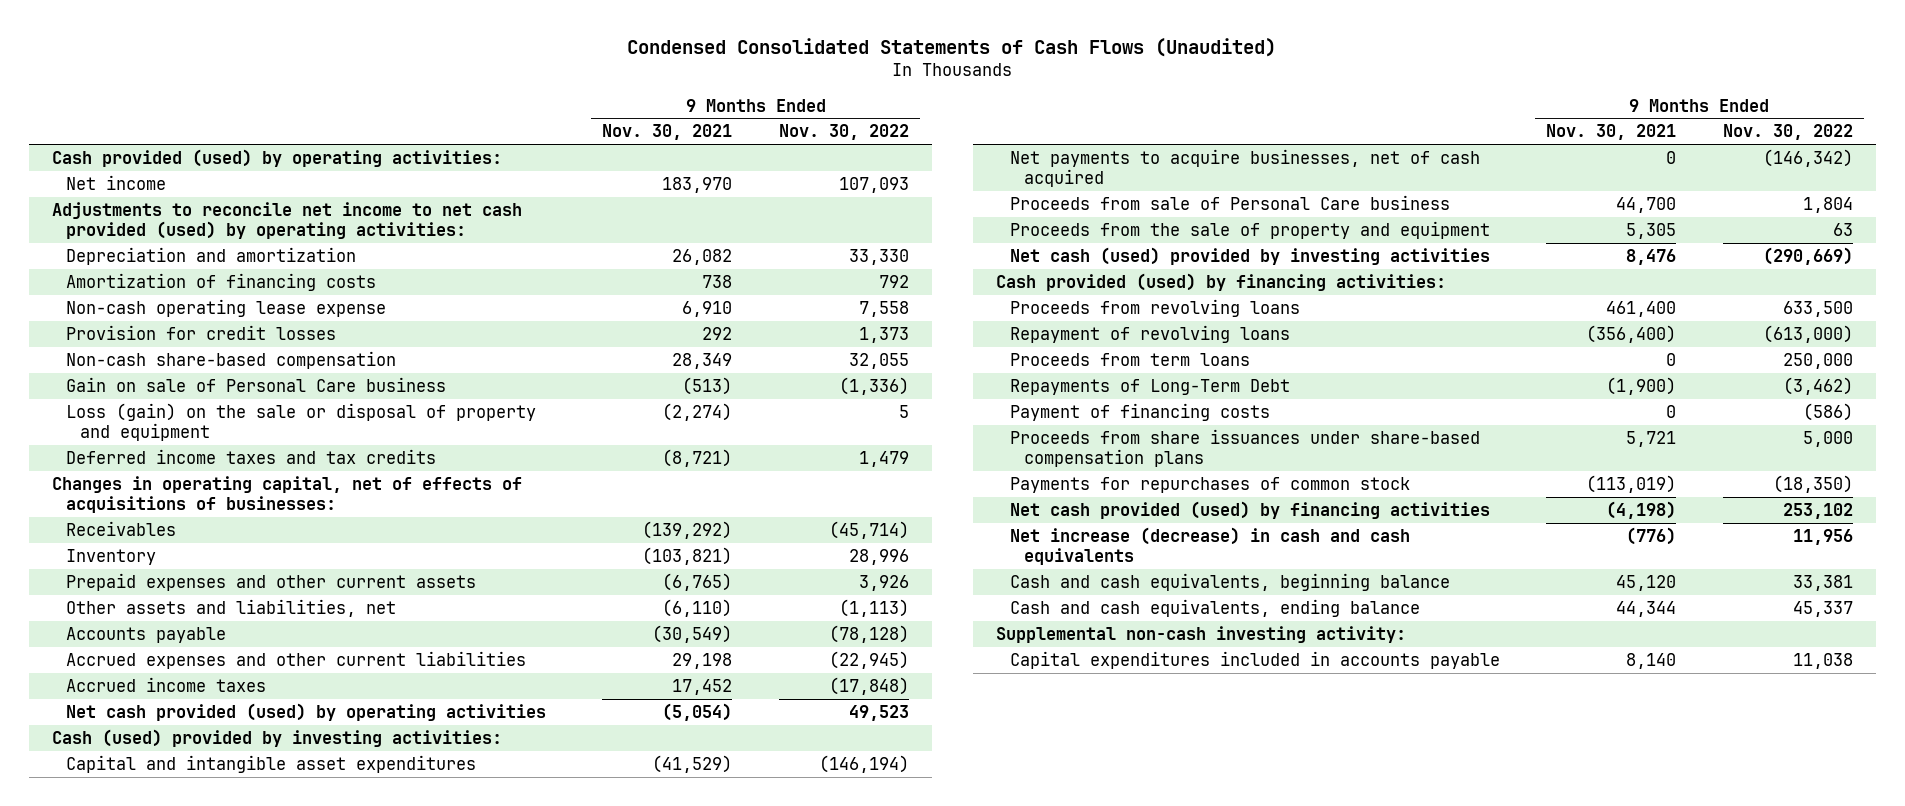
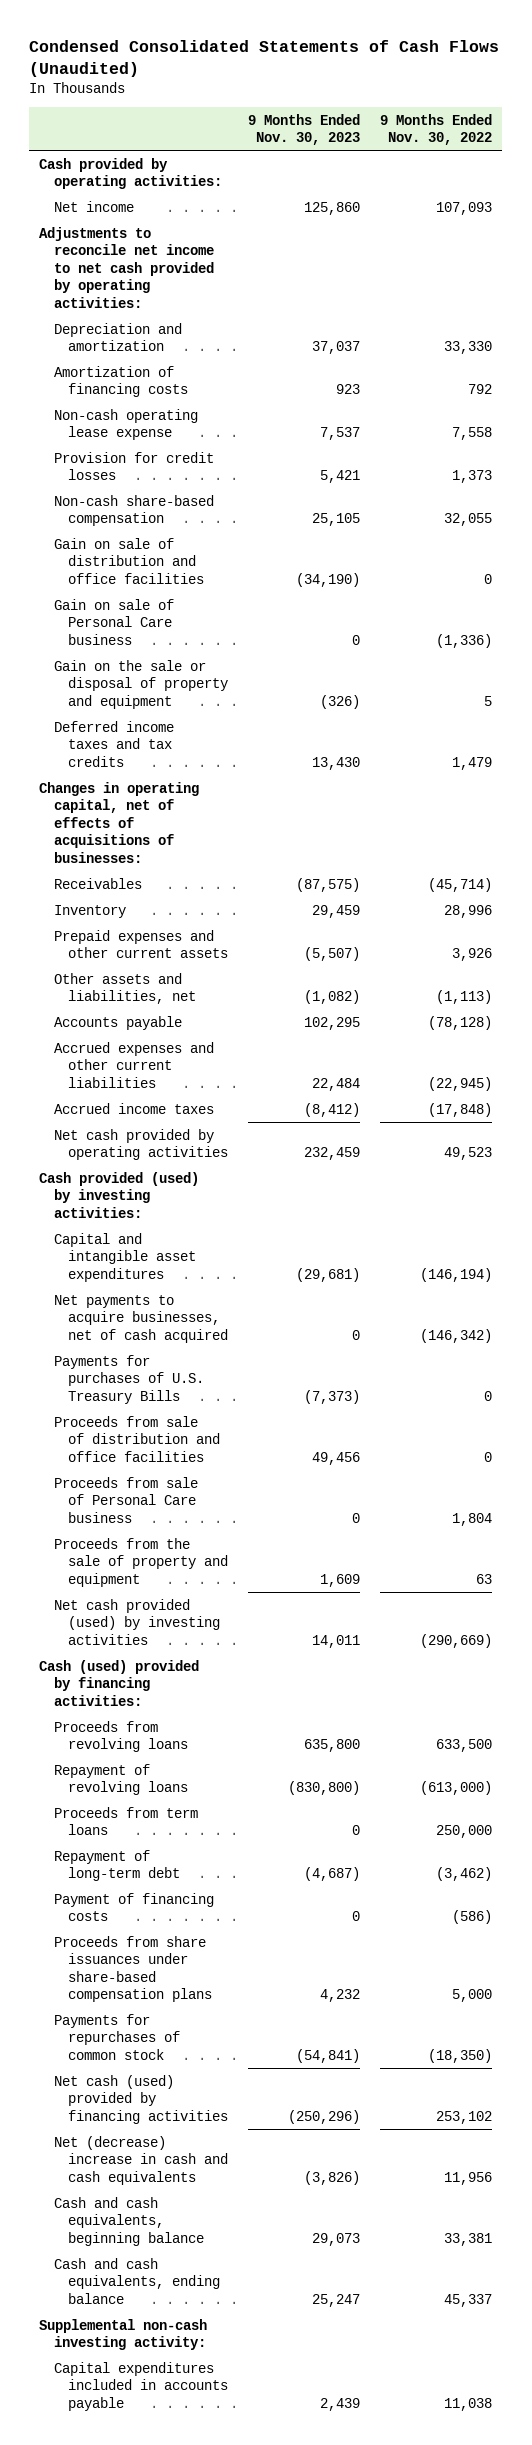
[602,124,733,141] Nov. 30, 2021 -> none
none -> [248,113,361,146] 9 Months Ended Nov. 30, 2023
[52,148,503,167] Cash provided (used) by operating activities: -> [39,157,222,190] Cash provided by operating activities:
[52,201,523,240] Adjustments to reconcile net income to net cash provided (used) by operating activities: -> [39,226,214,308] Adjustments to reconcile net income to net cash provided by operating activities:
none -> [53,537,205,584] Gain on sale of distribution and office facilities
[66,402,537,442] Loss (gain) on the sale or disposal of property and equipment -> [53,659,229,709] Gain on the sale or disposal of property and equipment
[66,702,547,721] Net cash provided (used) by operating activities -> [53,1128,229,1161] Net cash provided by operating activities
[52,728,503,747] Cash (used) provided by investing activities: -> [39,1171,200,1218] Cash provided (used) by investing activities:
none -> [53,1354,205,1404] Payments for purchases of U.S. Treasury Bills
none -> [53,1415,221,1462] Proceeds from sale of distribution and office facilities
[1009,246,1490,265] Net cash (used) provided by investing activities -> [53,1598,221,1645] Net cash provided (used) by investing activities
[995,272,1446,291] Cash provided (used) by financing activities: -> [39,1659,200,1706] Cash (used) provided by financing activities:
[1009,378,1290,395] Repayments of Long-Term Debt -> [53,1849,181,1882] Repayment of long-term debt
[1009,500,1490,519] Net cash provided (used) by financing activities -> [53,2074,229,2124] Net cash (used) provided by financing activities
[1009,526,1410,566] Net increase (decrease) in cash and cash equivalents -> [53,2135,229,2185] Net (decrease) increase in cash and cash equivalents

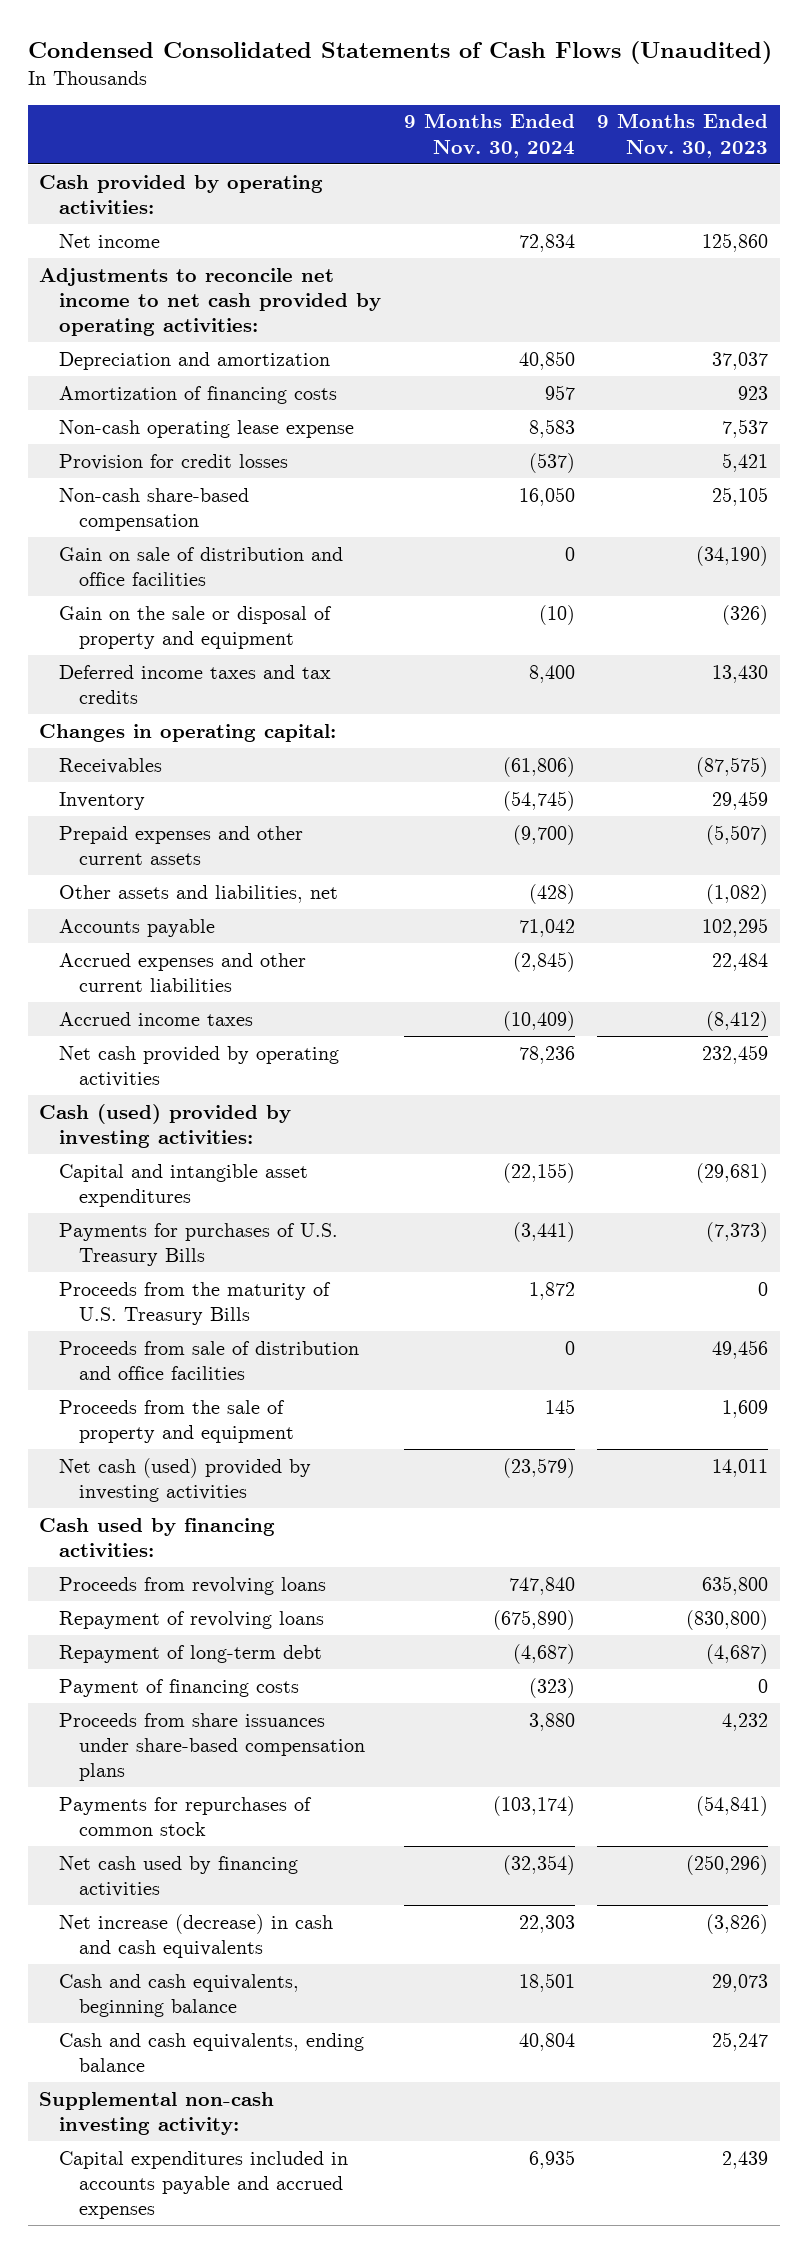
[380,113,493,146] 9 Months Ended Nov. 30, 2022 -> none
none -> [403,113,575,158] 9 Months Ended Nov. 30, 2024
[53,598,174,645] Gain on sale of Personal Care business -> none
[39,781,200,863] Changes in operating capital, net of effects of acquisitions of businesses: -> [39,723,337,742] Changes in operating capital:
[39,1171,200,1218] Cash provided (used) by investing activities: -> [39,1103,292,1148] Cash (used) provided by investing activities:
[53,1294,229,1343] Net payments to acquire businesses, net of cash acquired -> none
none -> [59,1281,332,1325] Proceeds from the maturity of U.S. Treasury Bills
[53,1476,198,1523] Proceeds from sale of Personal Care business -> none
[53,1598,221,1645] Net cash provided (used) by investing activities -> [59,1457,312,1502] Net cash (used) provided by investing activities
[39,1659,200,1706] Cash (used) provided by financing activities: -> [39,1517,276,1557] Cash used by financing activities:
[53,1806,198,1836] Proceeds from term loans -> none
[53,2074,229,2124] Net cash (used) provided by financing activities -> [59,1855,299,1897] Net cash used by financing activities
[53,2135,229,2185] Net (decrease) increase in cash and cash equivalents -> [59,1913,334,1958] Net increase (decrease) in cash and cash equivalents
[53,2361,229,2411] Capital expenditures included in accounts payable -> [59,2150,349,2220] Capital expenditures included in accounts payable and accrued expenses

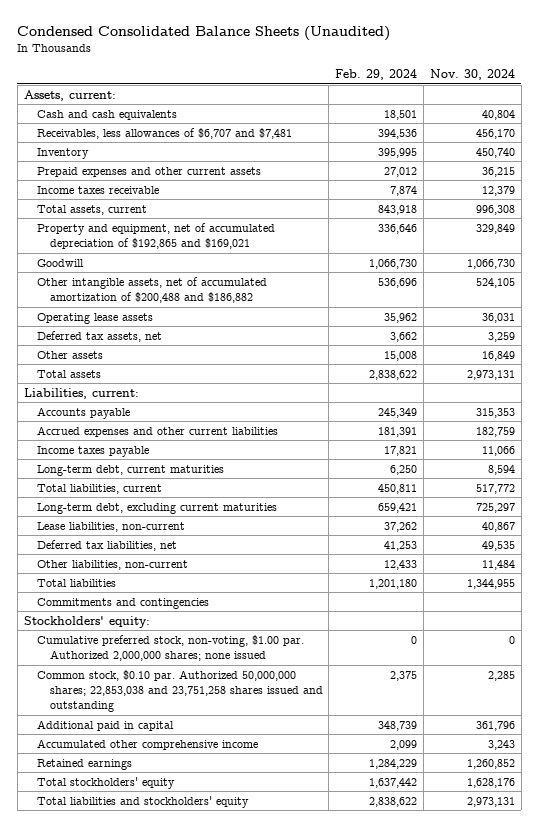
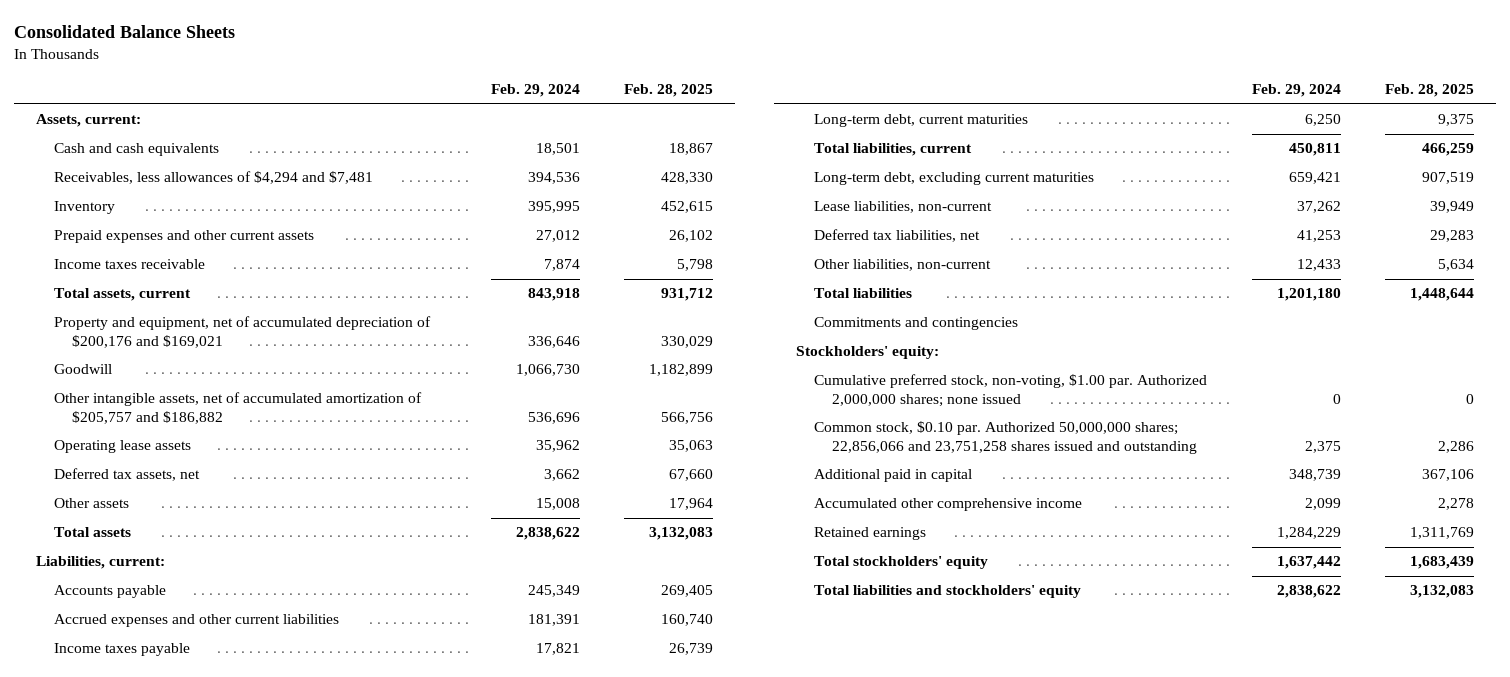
[17,25,391,41] Condensed Consolidated Balance Sheets (Unaudited) -> [13,25,235,39] Consolidated Balance Sheets
[429,69,515,81] Nov. 30, 2024 -> none
none -> [624,84,714,98] Feb. 28, 2025
[36,127,292,139] Receivables, less allowances of $6,707 and $7,481 -> [53,171,373,185] Receivables, less allowances of $4,294 and $7,481
[36,222,275,250] Property and equipment, net of accumulated depreciation of $192,865 and $169,021 -> [53,316,431,348] Property and equipment, net of accumulated depreciation of $200,176 and $169,021
[36,276,267,304] Other intangible assets, net of accumulated amortization of $200,488 and $186,882 -> [53,392,422,424] Other intangible assets, net of accumulated amortization of $205,757 and $186,882
[36,669,323,713] Common stock, $0.10 par. Authorized 50,000,000 shares; 22,853,038 and 23,751,258 shares issued and outstanding -> [814,421,1198,454] Common stock, $0.10 par. Authorized 50,000,000 shares; 22,856,066 and 23,751,258 shares issued and outstanding

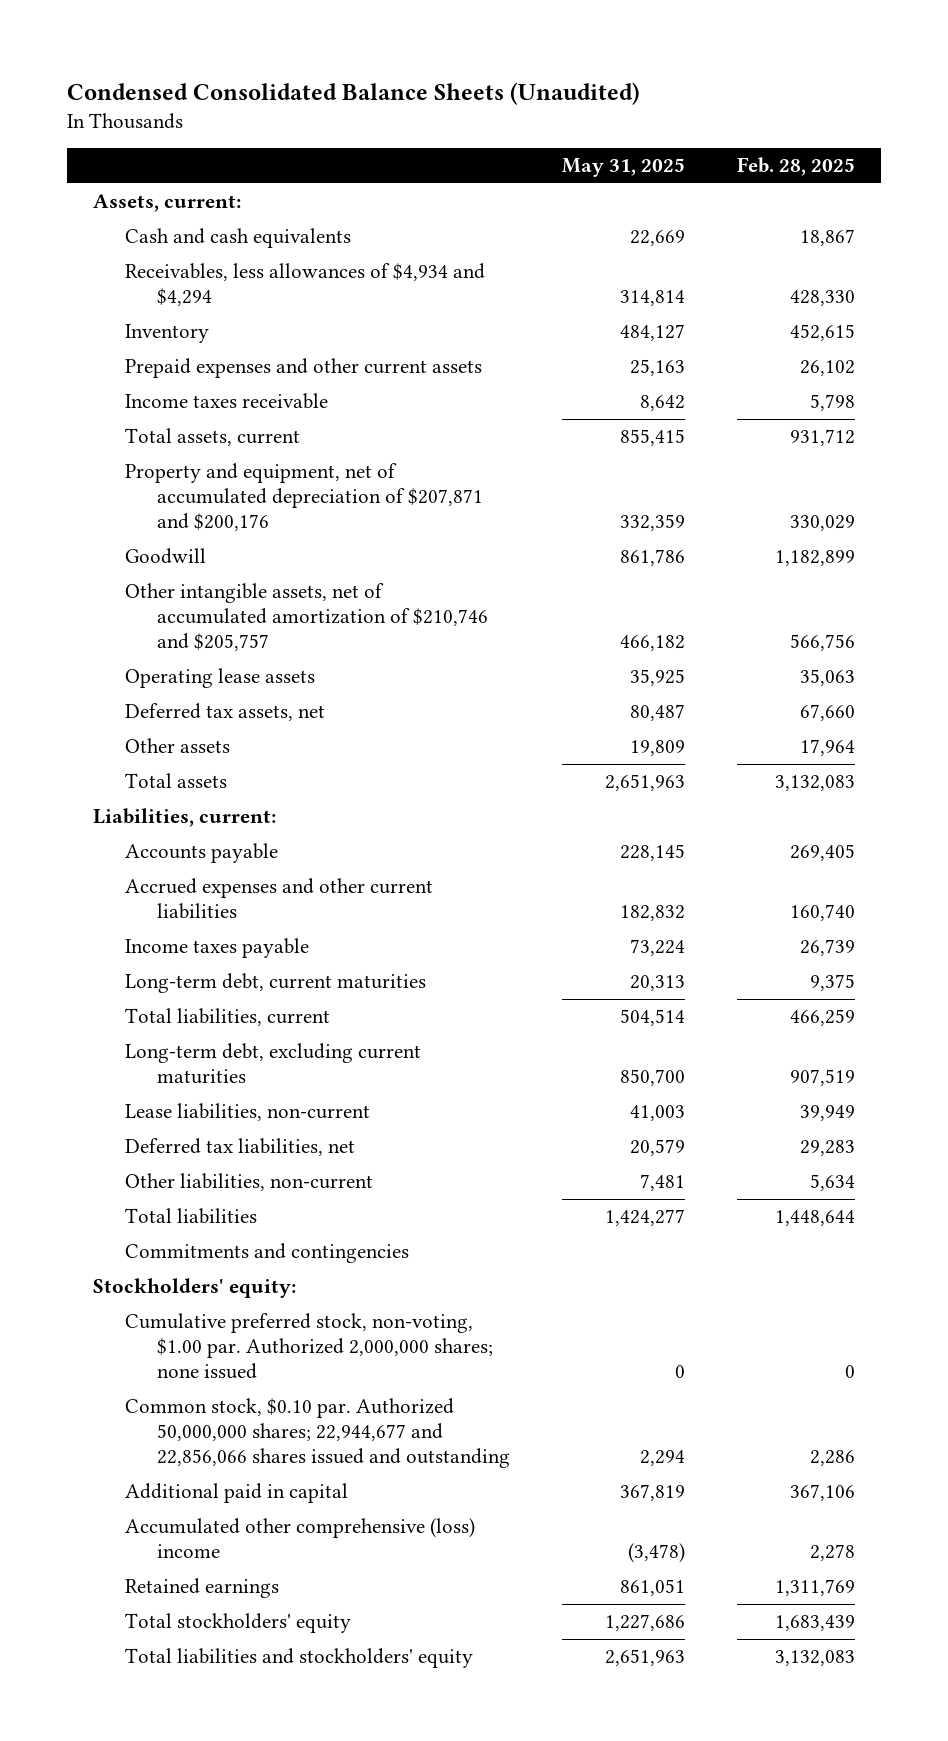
[13,25,235,39] Consolidated Balance Sheets -> [67,81,641,105] Condensed Consolidated Balance Sheets (Unaudited)
[490,84,580,98] Feb. 29, 2024 -> none
none -> [561,158,685,178] May 31, 2025
[53,171,373,185] Receivables, less allowances of $4,294 and $7,481 -> [124,263,485,307] Receivables, less allowances of $4,934 and $4,294
[53,316,431,348] Property and equipment, net of accumulated depreciation of $200,176 and $169,021 -> [124,463,483,532] Property and equipment, net of accumulated depreciation of $207,871 and $200,176
[53,392,422,424] Other intangible assets, net of accumulated amortization of $205,757 and $186,882 -> [124,583,488,652] Other intangible assets, net of accumulated amortization of $210,746 and $205,757
[814,421,1198,454] Common stock, $0.10 par. Authorized 50,000,000 shares; 22,856,066 and 23,751,258 shares issued and outstanding -> [124,1398,510,1469] Common stock, $0.10 par. Authorized 50,000,000 shares; 22,944,677 and 22,856,066 shares issued and outstanding
[814,498,1083,512] Accumulated other comprehensive income -> [124,1518,475,1559] Accumulated other comprehensive (loss) income

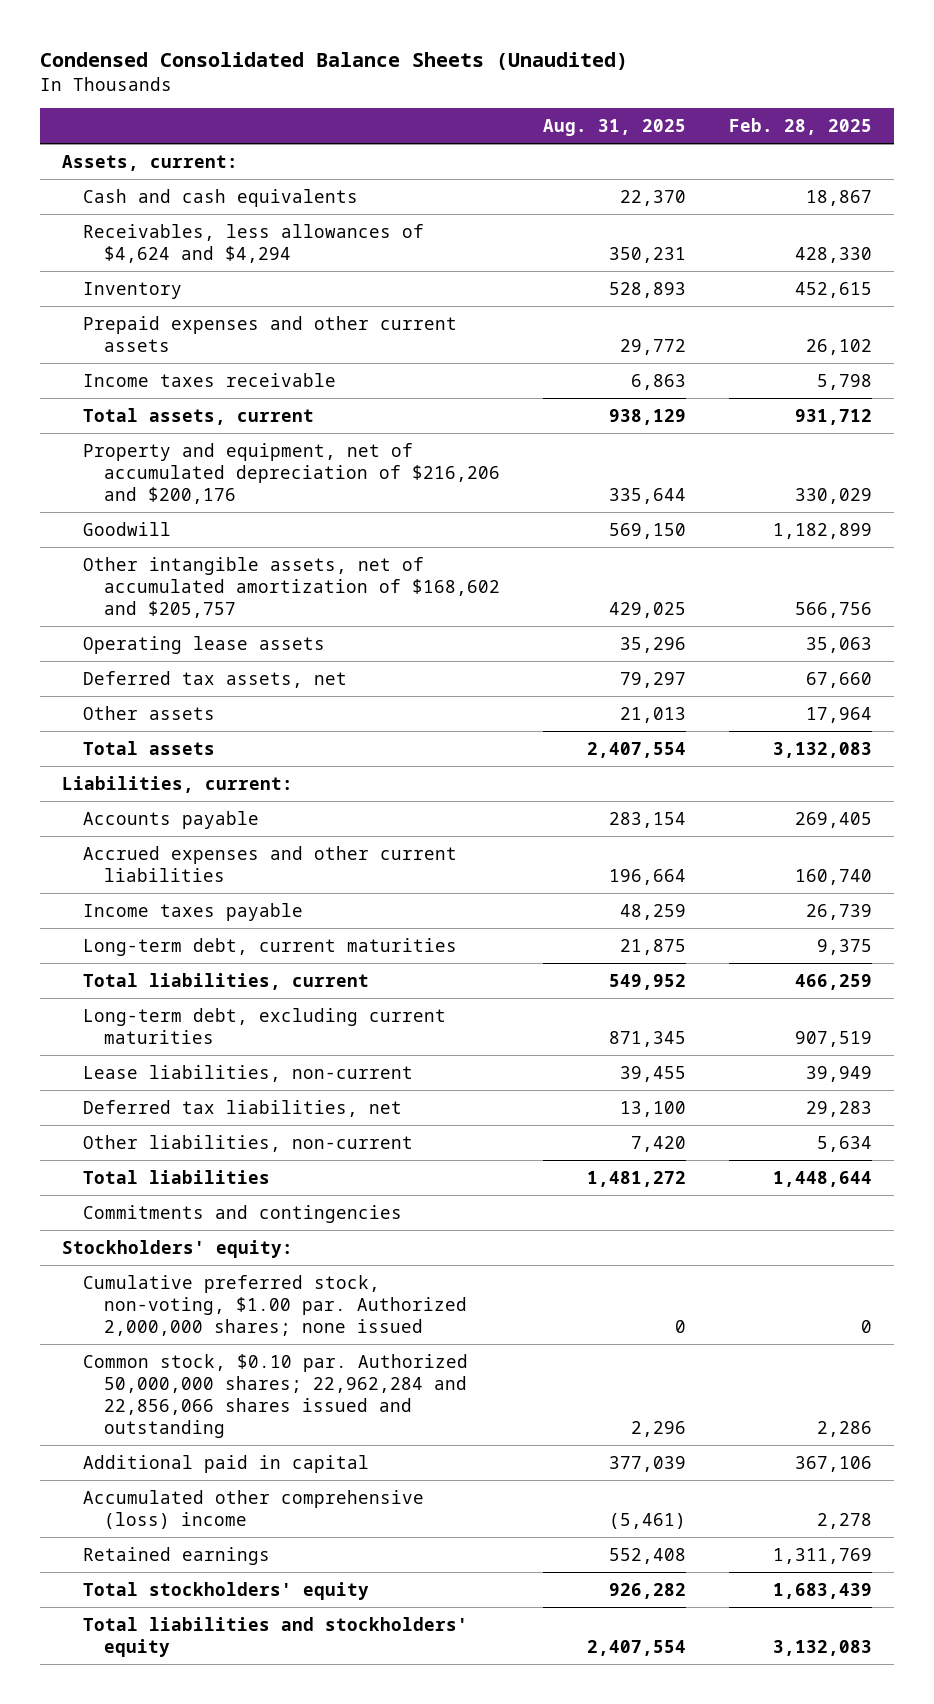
[561,158,685,178] May 31, 2025 -> none
none -> [542,118,686,136] Aug. 31, 2025
[124,263,485,307] Receivables, less allowances of $4,934 and $4,294 -> [82,223,424,263] Receivables, less allowances of $4,624 and $4,294
[124,463,483,532] Property and equipment, net of accumulated depreciation of $207,871 and $200,176 -> [82,442,500,504] Property and equipment, net of accumulated depreciation of $216,206 and $200,176
[124,583,488,652] Other intangible assets, net of accumulated amortization of $210,746 and $205,757 -> [82,556,500,618] Other intangible assets, net of accumulated amortization of $168,602 and $205,757
[124,1398,510,1469] Common stock, $0.10 par. Authorized 50,000,000 shares; 22,944,677 and 22,856,066 shares issued and outstanding -> [82,1353,468,1439] Common stock, $0.10 par. Authorized 50,000,000 shares; 22,962,284 and 22,856,066 shares issued and outstanding

